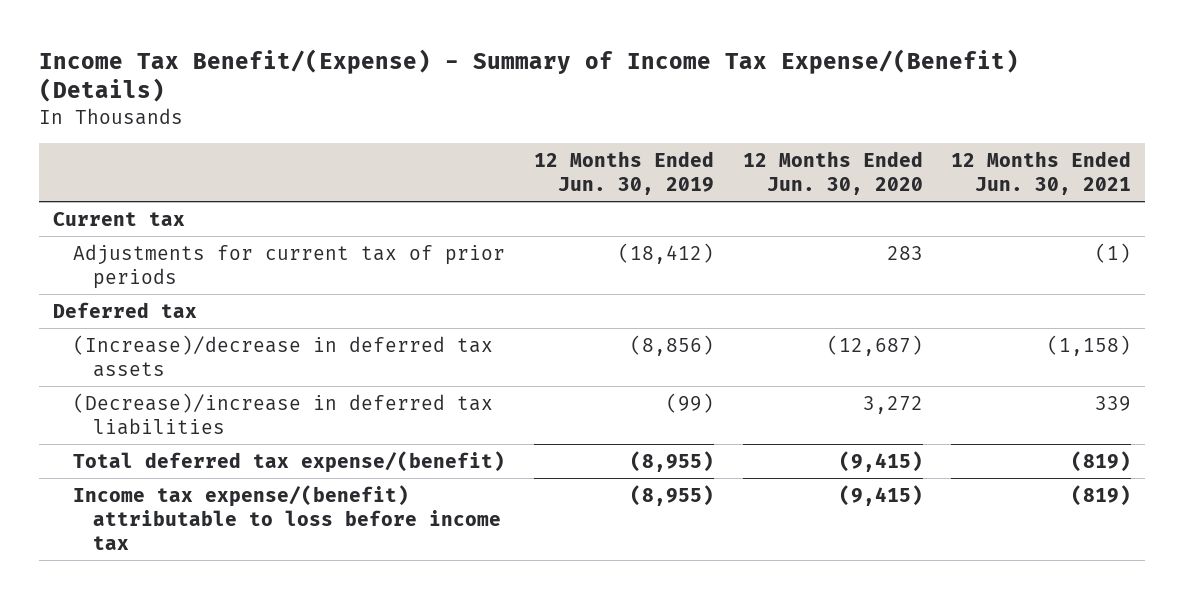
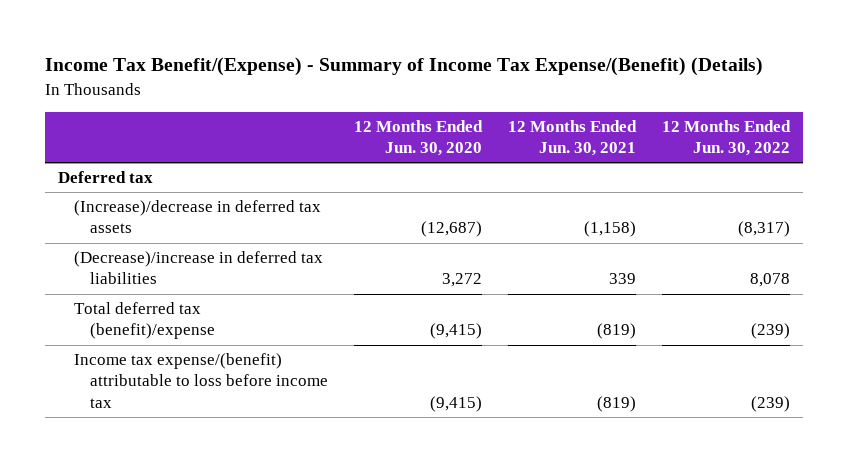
[533,150,714,195] 12 Months Ended Jun. 30, 2019 -> none
none -> [662,119,792,157] 12 Months Ended Jun. 30, 2022
[53,211,186,226] Current tax -> none
[73,243,506,289] Adjustments for current tax of prior periods -> none
[73,450,506,473] Total deferred tax expense/(benefit) -> [73,302,216,340] Total deferred tax (benefit)/expense

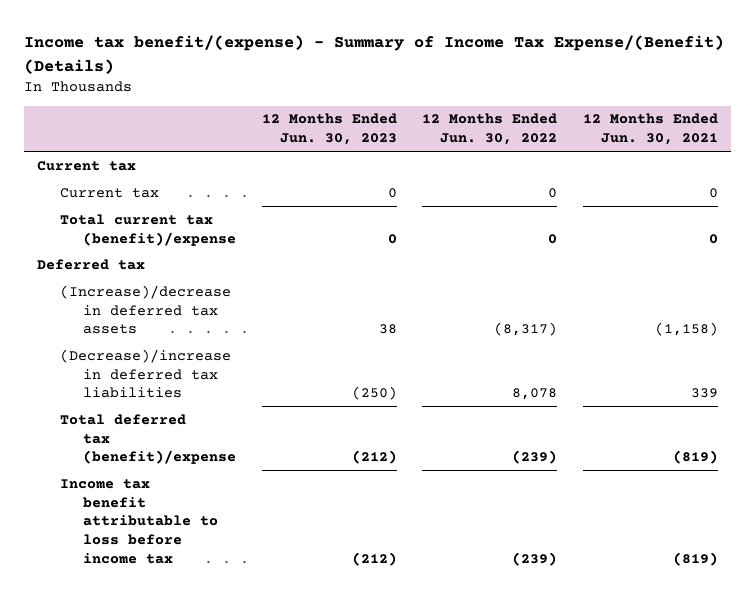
[44,57,763,77] Income Tax Benefit/(Expense) - Summary of Income Tax Expense/(Benefit) (Details) -> [23,35,724,74] Income tax benefit/(expense) - Summary of Income Tax Expense/(Benefit) (Details)
[354,119,484,157] 12 Months Ended Jun. 30, 2020 -> none
none -> [261,113,397,146] 12 Months Ended Jun. 30, 2023
none -> [36,160,136,171] Current tax
none -> [59,187,159,198] Current tax
none -> [59,213,236,246] Total current tax (benefit)/expense
[73,353,329,408] Income tax expense/(benefit) attributable to loss before income tax -> [59,478,218,565] Income tax benefit attributable to loss before income tax

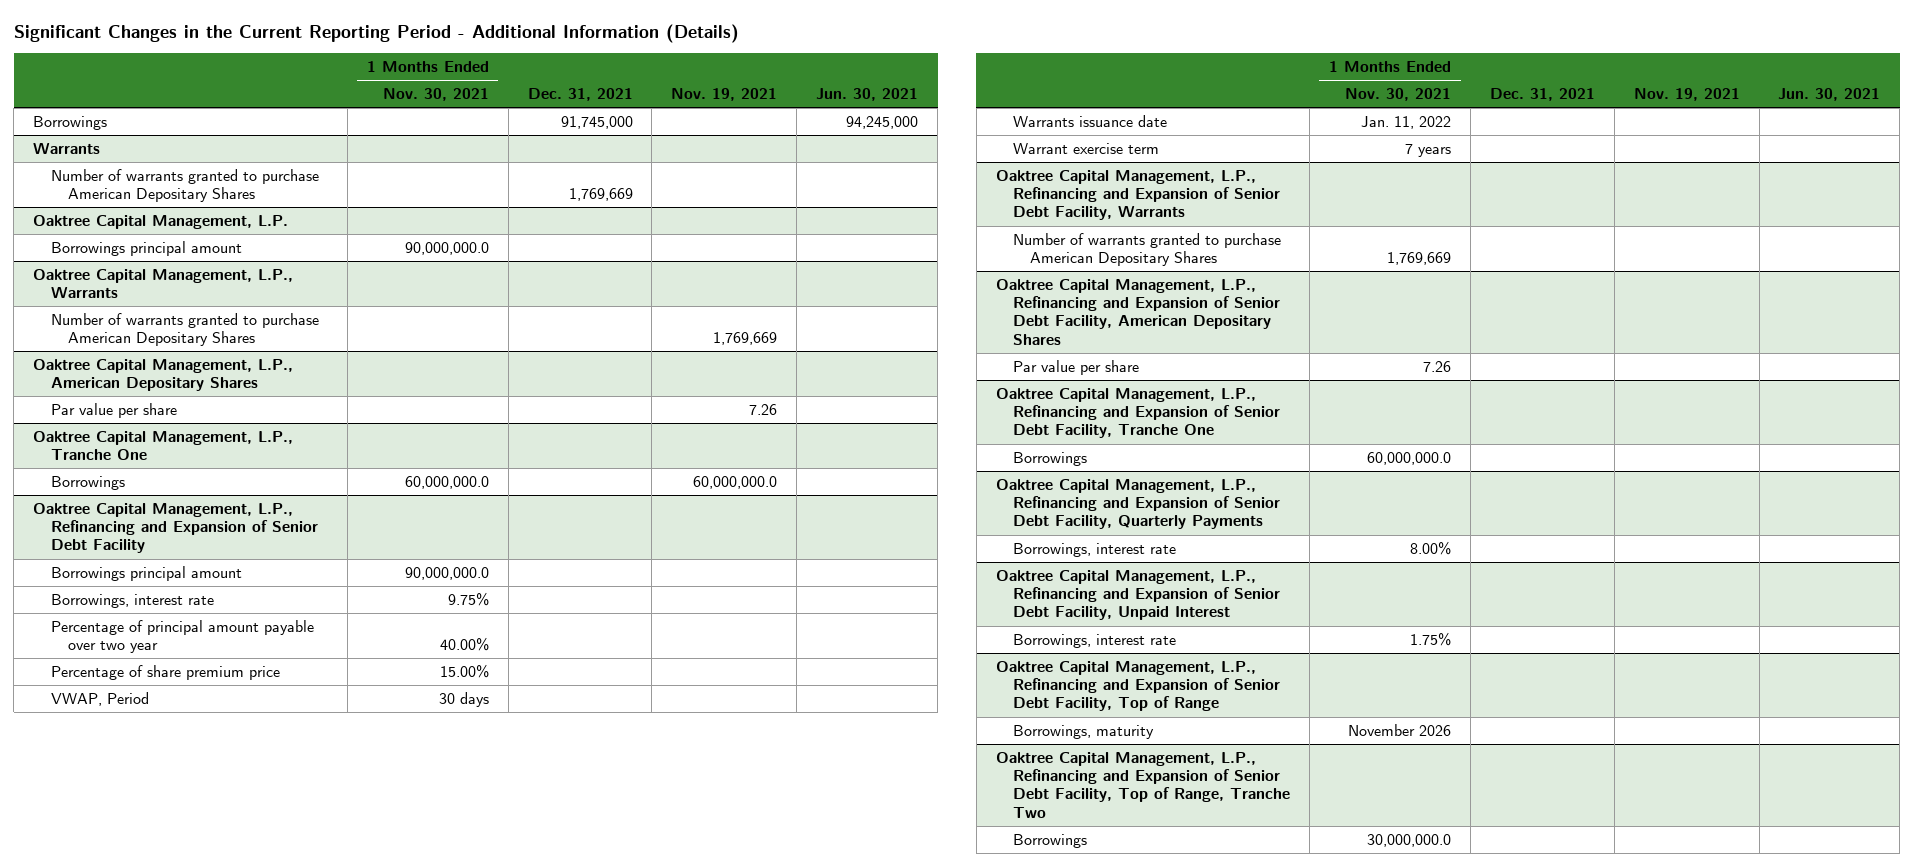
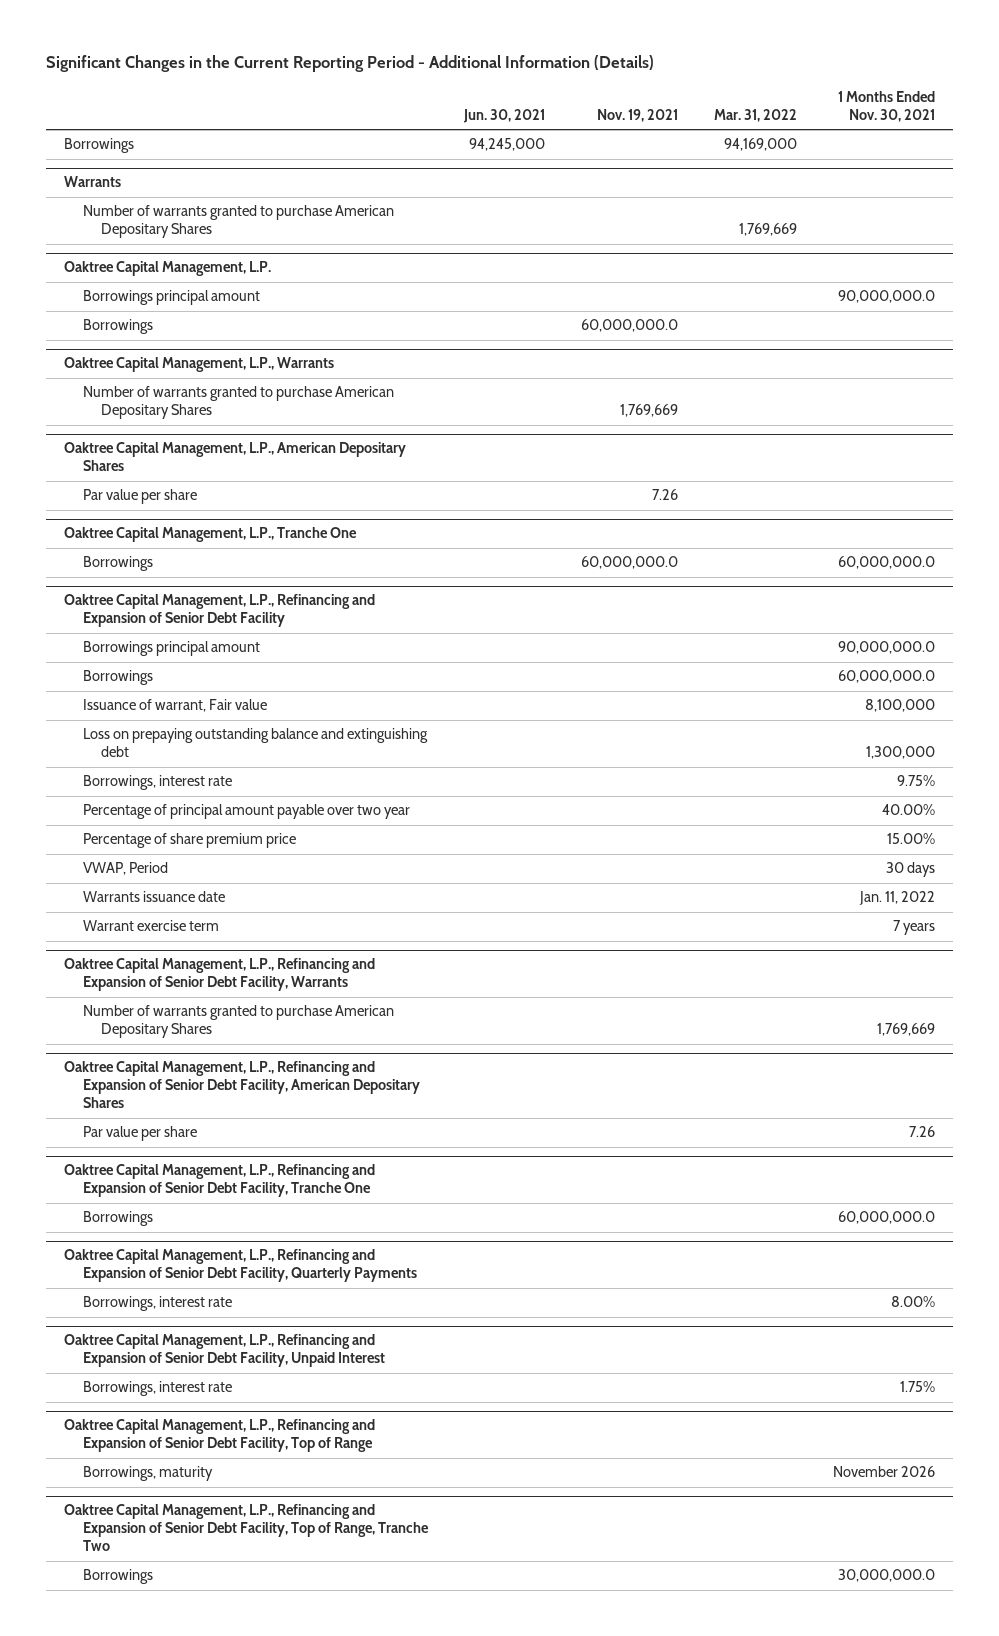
[527,88,633,102] Dec. 31, 2021 -> none
none -> [713,108,797,122] Mar. 31, 2022
none -> [82,319,153,335] Borrowings
none -> [82,670,153,686] Borrowings
none -> [82,699,267,713] Issuance of warrant, Fair value
none -> [82,728,428,758] Loss on prepaying outstanding balance and extinguishing debt

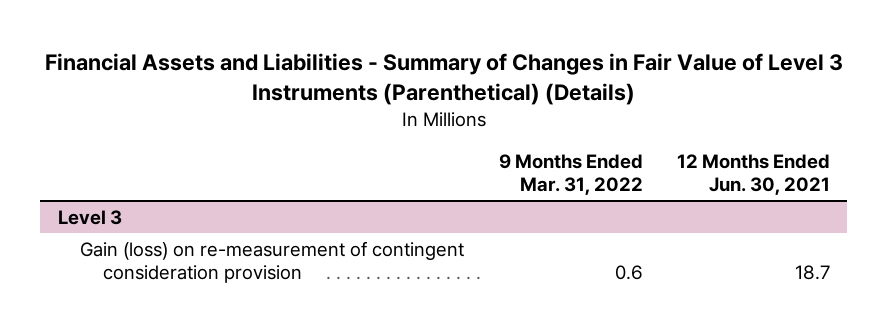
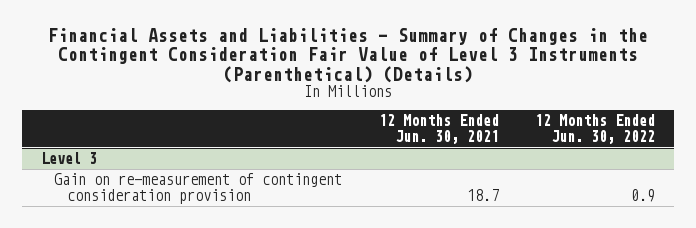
[44,53,843,105] Financial Assets and Liabilities - Summary of Changes in Fair Value of Level 3 Instruments (Parenthetical) (Details) -> [48,27,649,83] Financial Assets and Liabilities - Summary of Changes in the Contingent Consideration Fair Value of Level 3 Instruments (Parenthetical) (Details)
[498,153,643,195] 9 Months Ended Mar. 31, 2022 -> none
none -> [535,114,656,145] 12 Months Ended Jun. 30, 2022
[80,240,465,283] Gain (loss) on re-measurement of contingent consideration provision -> [53,173,342,205] Gain on re-measurement of contingent consideration provision

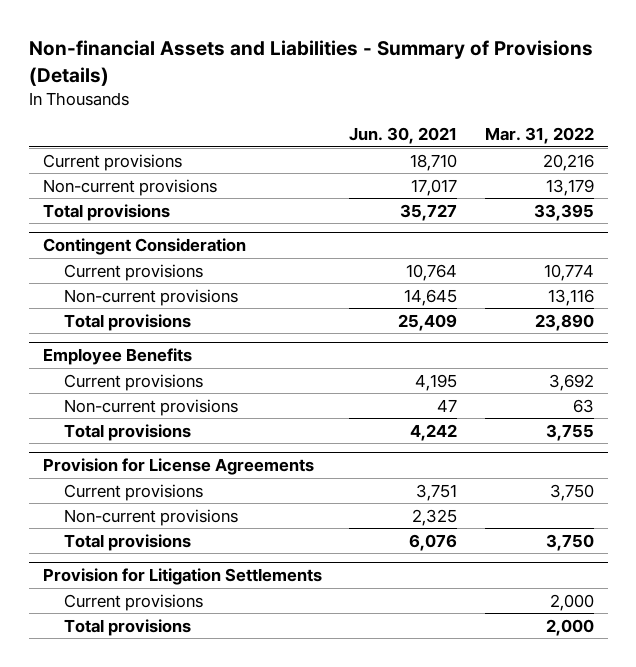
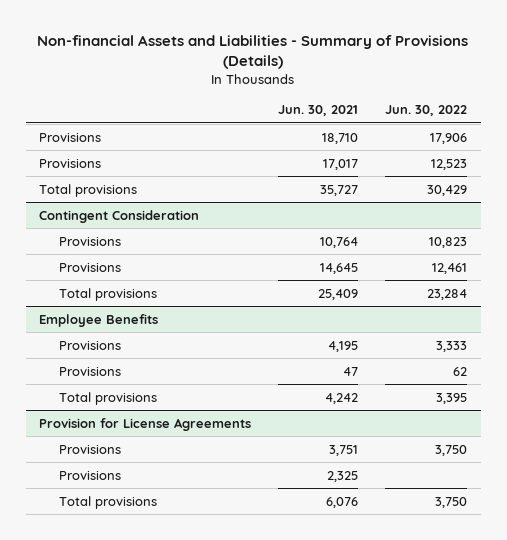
[484,127,594,145] Mar. 31, 2022 -> none
none -> [385,105,468,117] Jun. 30, 2022
[42,153,182,171] Current provisions -> [39,132,102,142] Provisions
[42,178,217,196] Non-current provisions -> [39,158,102,168] Provisions
[63,263,203,281] Current provisions -> [58,236,121,246] Provisions
[63,288,238,306] Non-current provisions -> [58,262,121,272] Provisions
[63,373,203,391] Current provisions -> [58,340,121,350] Provisions
[63,398,238,416] Non-current provisions -> [58,366,121,376] Provisions
[63,483,203,501] Current provisions -> [58,444,121,454] Provisions
[63,508,238,526] Non-current provisions -> [58,470,121,480] Provisions
[42,568,322,586] Provision for Litigation Settlements -> none
[63,593,203,611] Current provisions -> none
[63,618,191,636] Total provisions -> none

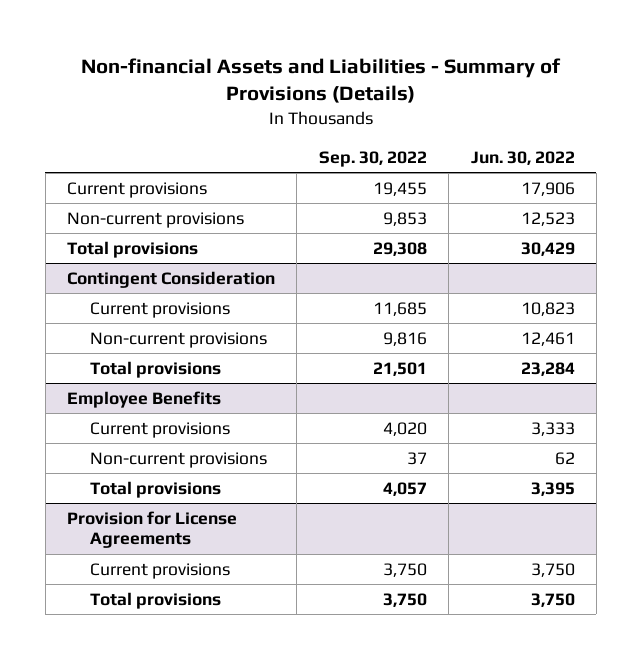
[278,105,359,117] Jun. 30, 2021 -> none
none -> [318,150,427,167] Sep. 30, 2022
[39,132,102,142] Provisions -> [67,181,208,198] Current provisions
[39,158,102,168] Provisions -> [67,211,245,228] Non-current provisions
[58,236,121,246] Provisions -> [89,301,230,318] Current provisions
[58,262,121,272] Provisions -> [89,331,267,348] Non-current provisions
[58,340,121,350] Provisions -> [89,421,230,438] Current provisions
[58,366,121,376] Provisions -> [89,451,267,468] Non-current provisions
[58,470,121,480] Provisions -> none
[58,444,121,454] Provisions -> [89,562,230,579] Current provisions

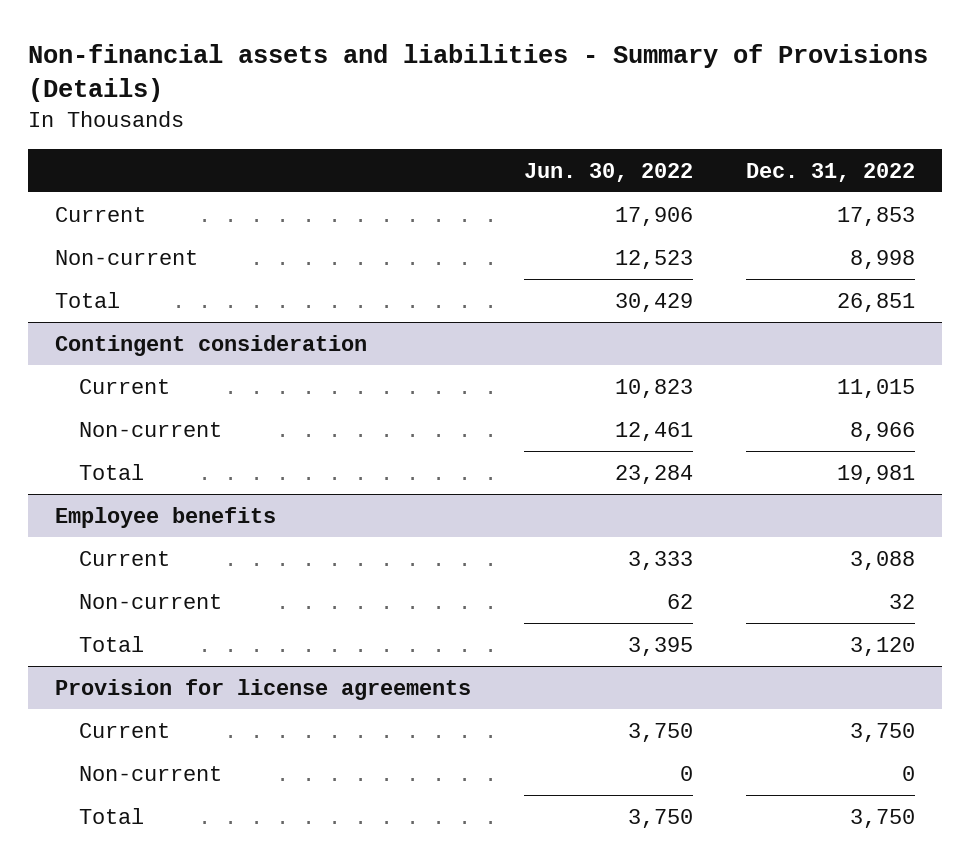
[80,57,561,104] Non-financial Assets and Liabilities - Summary of Provisions (Details) -> [28,43,929,103] Non-financial assets and liabilities - Summary of Provisions (Details)
[318,150,427,167] Sep. 30, 2022 -> none
none -> [746,162,916,182] Dec. 31, 2022
[67,181,208,198] Current provisions -> [54,206,146,222] Current
[67,211,245,228] Non-current provisions -> [54,249,198,265] Non-current
[67,240,199,258] Total provisions -> [54,291,120,308] Total
[67,270,276,288] Contingent Consideration -> [54,334,367,356] Contingent consideration
[89,301,230,318] Current provisions -> [78,378,170,394] Current
[89,331,267,348] Non-current provisions -> [78,421,222,437] Non-current
[89,360,221,378] Total provisions -> [78,463,144,480] Total
[67,390,222,408] Employee Benefits -> [54,506,276,528] Employee benefits
[89,421,230,438] Current provisions -> [78,550,170,566] Current
[89,451,267,468] Non-current provisions -> [78,593,222,609] Non-current
[89,480,221,498] Total provisions -> [78,635,144,652] Total
[67,510,238,549] Provision for License Agreements -> [54,678,471,700] Provision for license agreements
[89,562,230,579] Current provisions -> [78,722,170,738] Current
none -> [78,765,222,781] Non-current
[89,591,221,609] Total provisions -> [78,807,144,824] Total

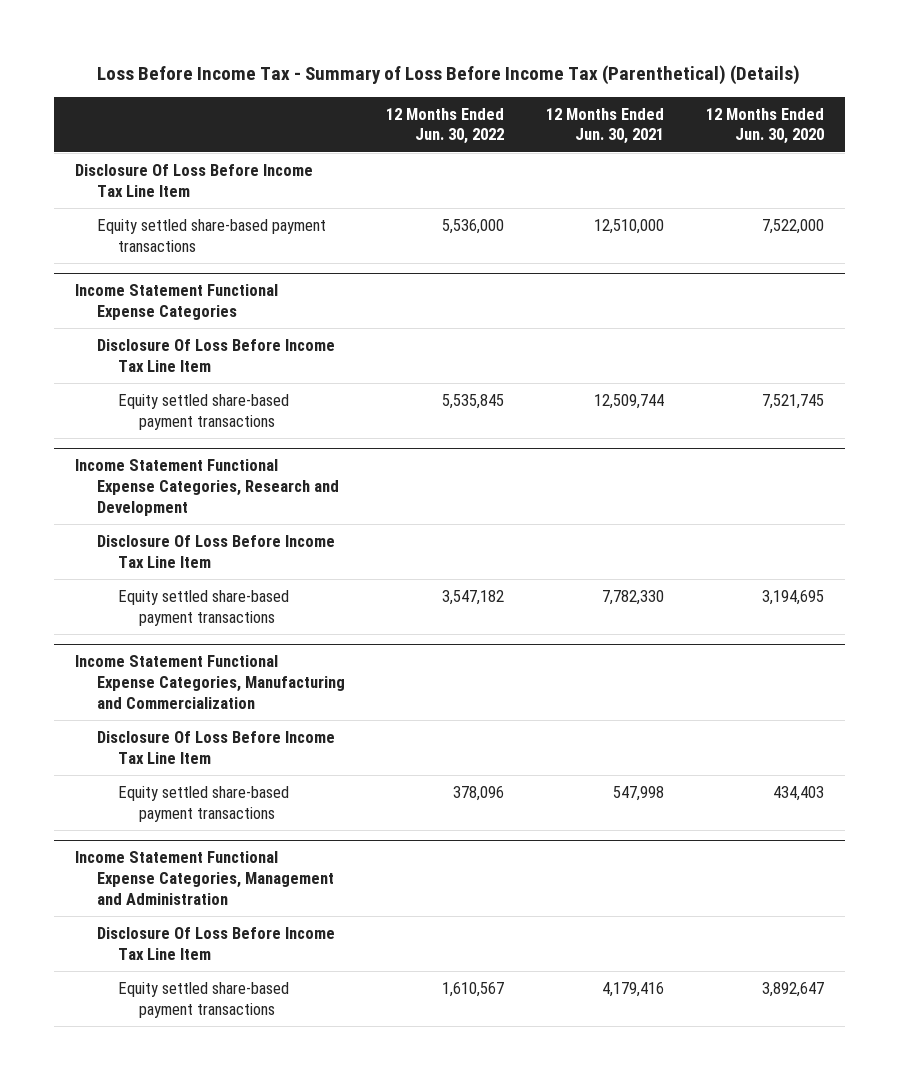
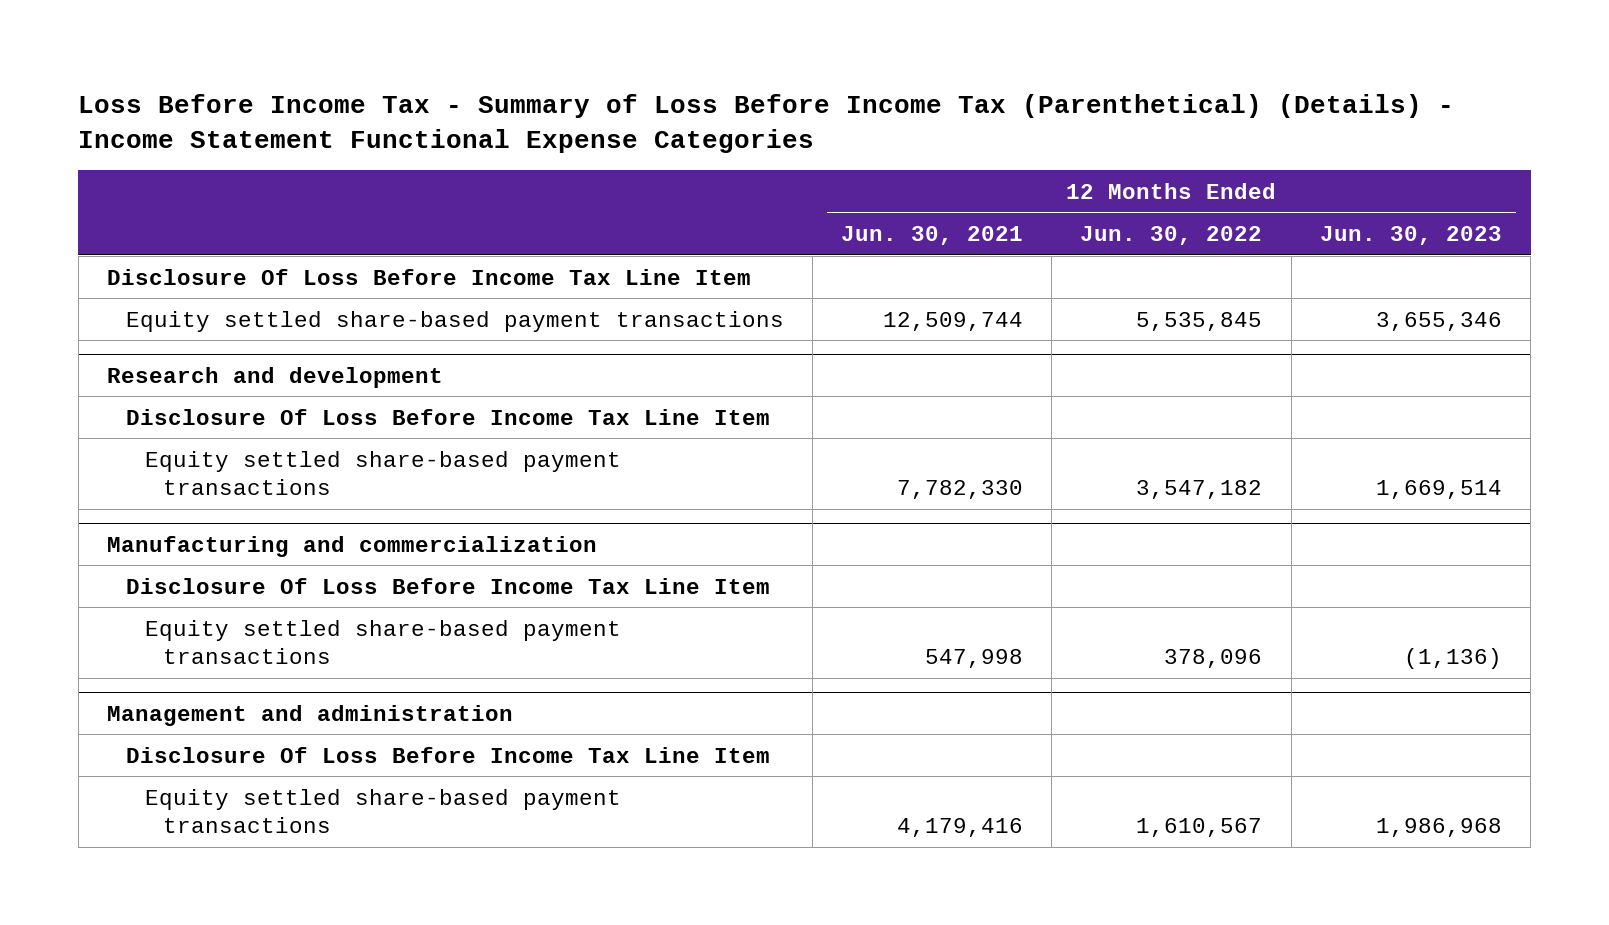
[97,65,801,86] Loss Before Income Tax - Summary of Loss Before Income Tax (Parenthetical) (Details) -> [78,93,1455,153] Loss Before Income Tax - Summary of Loss Before Income Tax (Parenthetical) (Details) - Income Statement Functional Expense Categories
[705,107,824,145] 12 Months Ended Jun. 30, 2020 -> none
none -> [1319,226,1502,246] Jun. 30, 2023
[96,218,326,252] Equity settled share-based payment transactions -> none
[75,284,279,321] Income Statement Functional Expense Categories -> none
[96,338,335,372] Disclosure Of Loss Before Income Tax Line Item -> none
[75,459,339,517] Income Statement Functional Expense Categories, Research and Development -> none
none -> [106,366,443,388] Research and development
[75,655,345,710] Income Statement Functional Expense Categories, Manufacturing and Commercialization -> none
none -> [106,535,597,557] Manufacturing and commercialization
[75,851,334,906] Income Statement Functional Expense Categories, Management and Administration -> none
none -> [106,704,513,726] Management and administration

